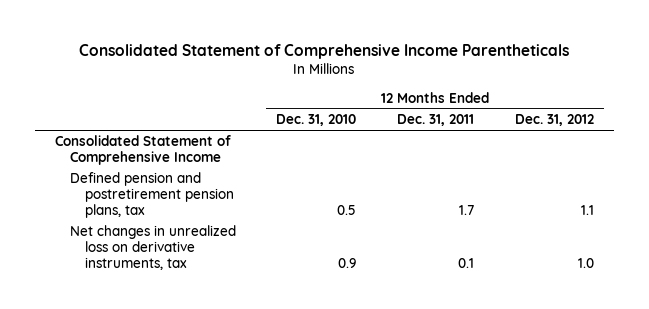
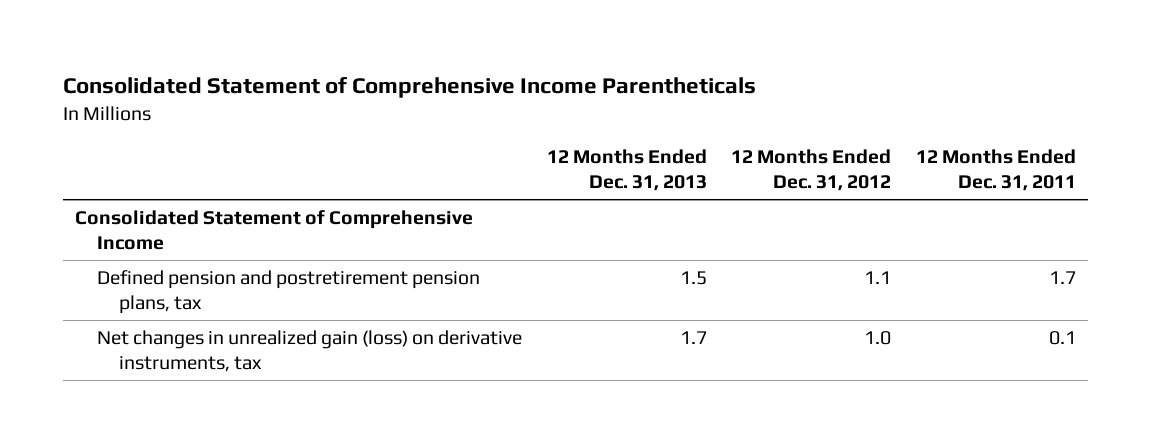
[276,114,357,127] Dec. 31, 2010 -> none
none -> [546,149,707,192] 12 Months Ended Dec. 31, 2013
[69,225,236,271] Net changes in unrealized loss on derivative instruments, tax -> [97,329,523,372] Net changes in unrealized gain (loss) on derivative instruments, tax

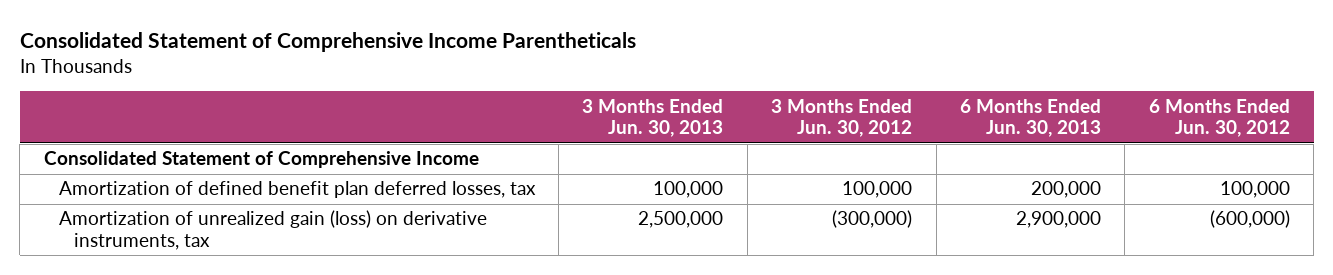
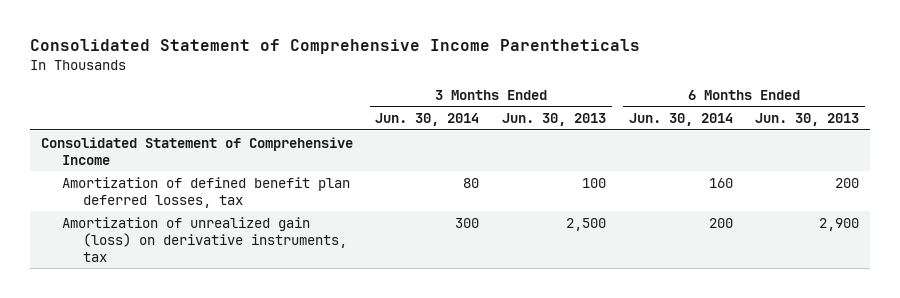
[771,98,913,138] 3 Months Ended Jun. 30, 2012 -> none
[1148,98,1290,138] 6 Months Ended Jun. 30, 2012 -> none
none -> [375,113,480,127] Jun. 30, 2014
none -> [628,113,733,127] Jun. 30, 2014
[653,181,724,199] 100,000 -> [582,177,607,188] 100
[1031,181,1102,199] 200,000 -> [835,177,860,188] 200
[638,211,724,229] 2,500,000 -> [566,217,607,231] 2,500
[1016,211,1102,229] 2,900,000 -> [819,217,860,231] 2,900

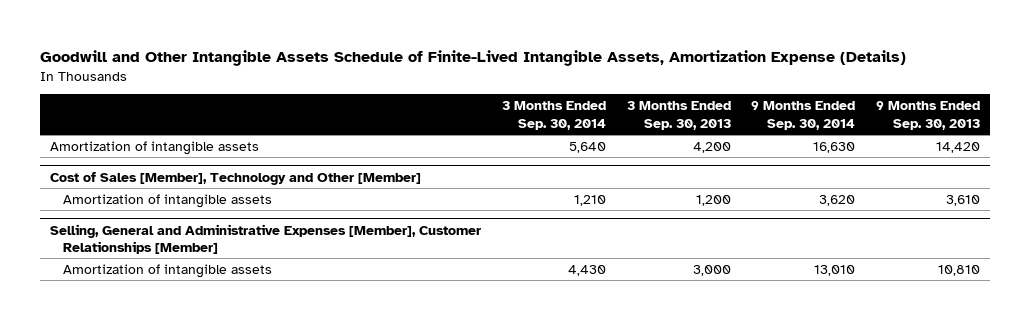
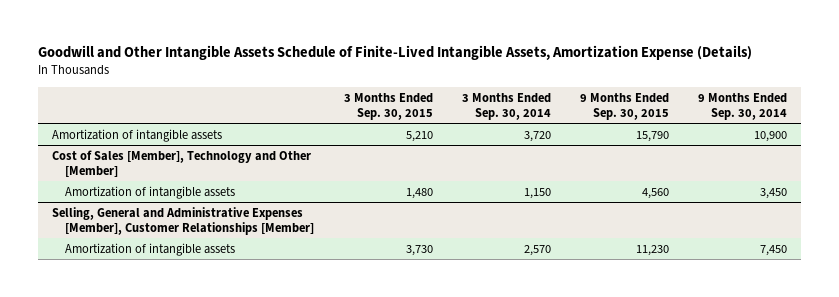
[626,101,731,130] 3 Months Ended Sep. 30, 2013 -> none
[875,101,980,130] 9 Months Ended Sep. 30, 2013 -> none
none -> [343,92,433,120] 3 Months Ended Sep. 30, 2015
none -> [579,92,669,120] 9 Months Ended Sep. 30, 2015
[569,141,607,153] 5,640 -> [523,130,551,142] 3,720
[813,141,856,153] 16,630 -> [753,130,787,142] 10,900
[574,194,607,206] 1,210 -> [523,187,551,199] 1,150
[819,194,856,206] 3,620 -> [759,187,787,199] 3,450
[568,264,607,276] 4,430 -> [523,244,551,256] 2,570
[814,264,856,276] 13,010 -> [759,244,787,256] 7,450

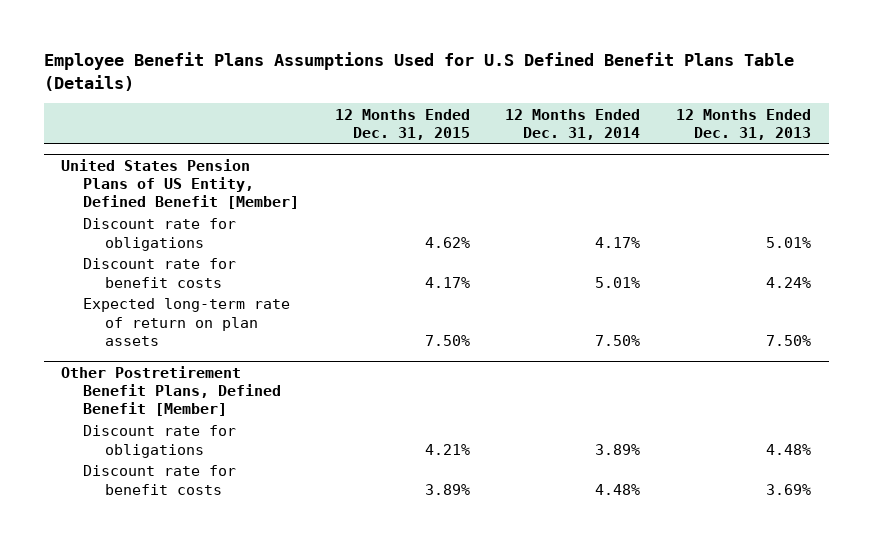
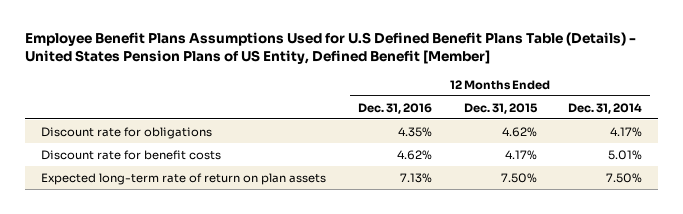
[43,52,794,91] Employee Benefit Plans Assumptions Used for U.S Defined Benefit Plans Table (Details) -> [25,32,637,65] Employee Benefit Plans Assumptions Used for U.S Defined Benefit Plans Table (Details) - United States Pension Plans of US Entity, Defined Benefit [Member]
[675,108,811,140] 12 Months Ended Dec. 31, 2013 -> none
none -> [357,102,432,114] Dec. 31, 2016
[61,158,300,209] United States Pension Plans of US Entity, Defined Benefit [Member] -> none
[61,365,282,416] Other Postretirement Benefit Plans, Defined Benefit [Member] -> none
[83,425,237,458] Discount rate for obligations -> none
[83,465,237,495] Discount rate for benefit costs -> none

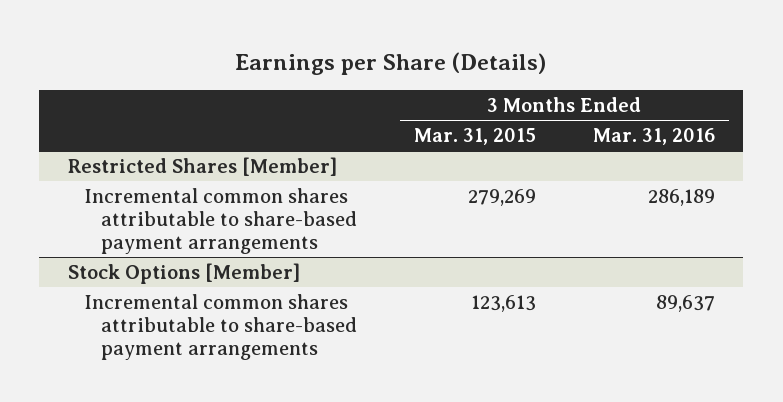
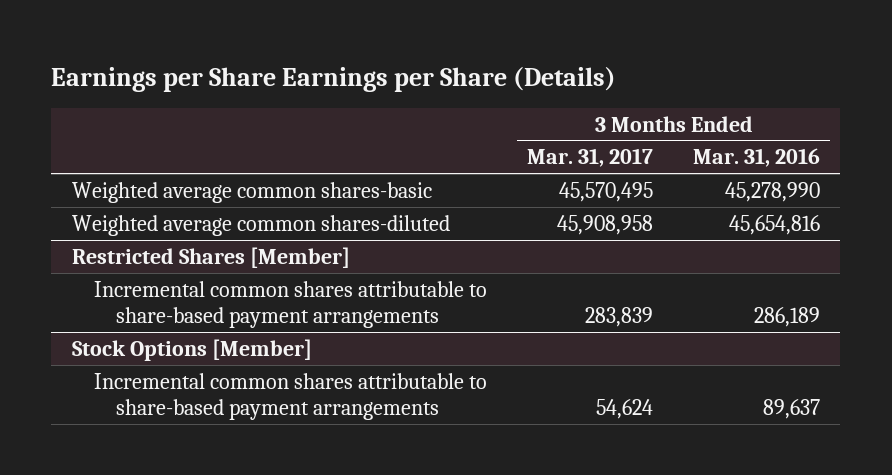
[235,52,547,76] Earnings per Share (Details) -> [51,66,617,92] Earnings per Share Earnings per Share (Details)
[413,128,536,146] Mar. 31, 2015 -> none
none -> [526,148,653,168] Mar. 31, 2017
none -> [71,181,432,203] Weighted average common shares-basic
none -> [71,214,450,236] Weighted average common shares-diluted

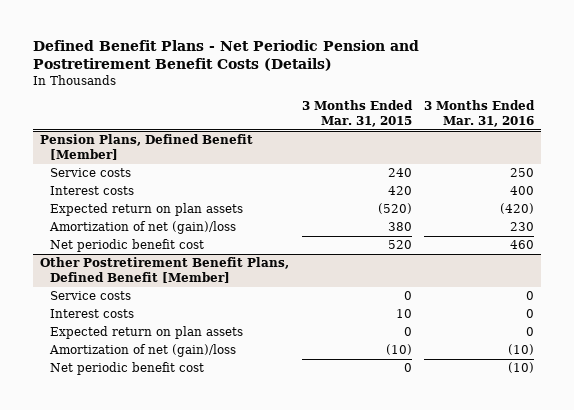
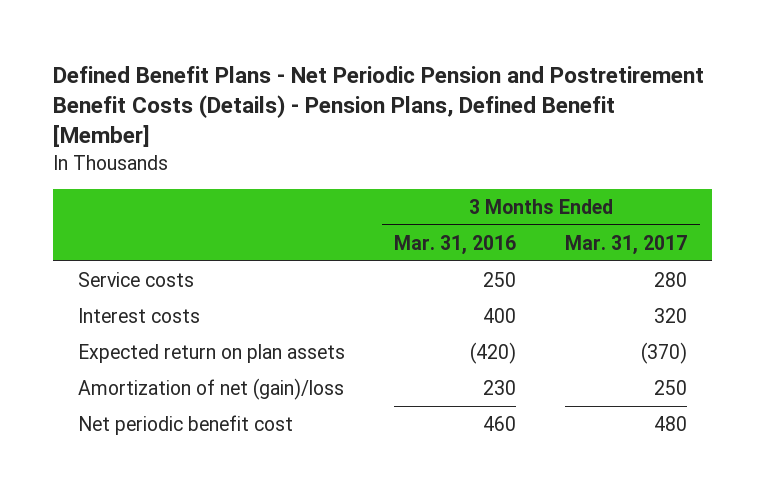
[33,40,420,72] Defined Benefit Plans - Net Periodic Pension and Postretirement Benefit Costs (Details) -> [52,66,704,148] Defined Benefit Plans - Net Periodic Pension and Postretirement Benefit Costs (Details) - Pension Plans, Defined Benefit [Member]
[301,100,413,127] 3 Months Ended Mar. 31, 2015 -> none
none -> [565,234,688,255] Mar. 31, 2017
[39,134,253,160] Pension Plans, Defined Benefit [Member] -> none
[39,257,289,283] Other Postretirement Benefit Plans, Defined Benefit [Member] -> none
[49,291,131,301] Service costs -> none
[49,309,134,319] Interest costs -> none
[49,326,243,340] Expected return on plan assets -> none
[48,344,236,358] Amortization of net (gain)/loss -> none
[49,362,204,376] Net periodic benefit cost -> none

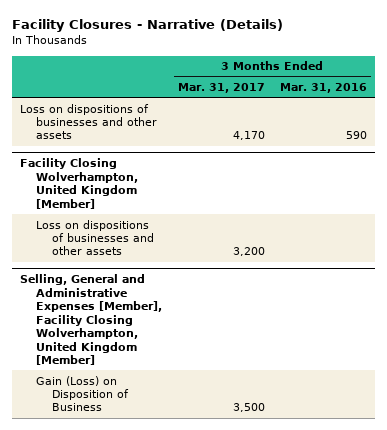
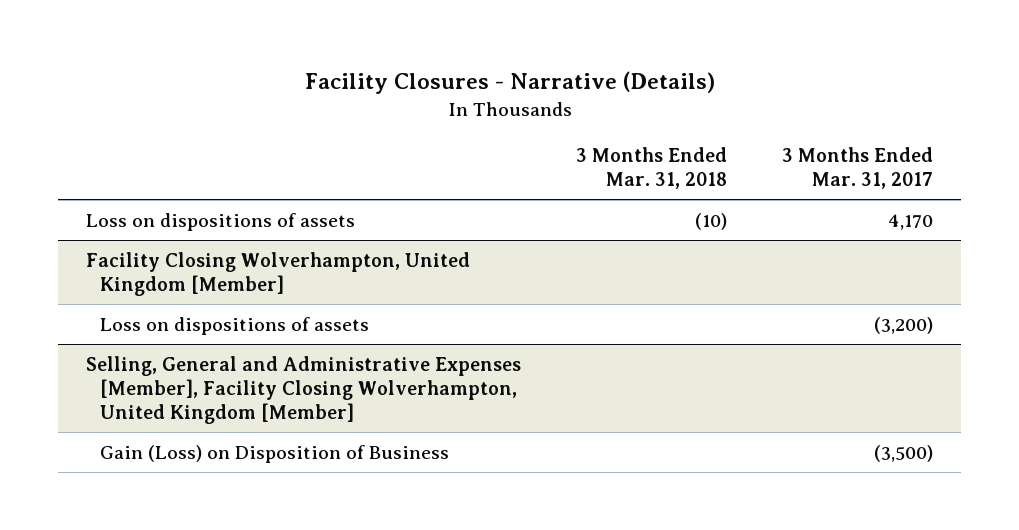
[280,82,368,93] Mar. 31, 2016 -> none
none -> [576,147,728,190] 3 Months Ended Mar. 31, 2018
[19,103,157,140] Loss on dispositions of businesses and other assets -> [85,212,355,231] Loss on dispositions of assets
[35,219,155,256] Loss on dispositions of businesses and other assets -> [100,316,370,335] Loss on dispositions of assets
[232,247,265,257] 3,200 -> [874,316,934,334] (3,200)
[232,403,265,413] 3,500 -> [874,444,934,462] (3,500)

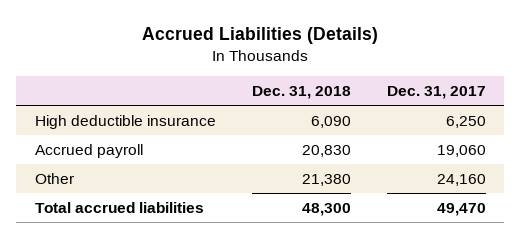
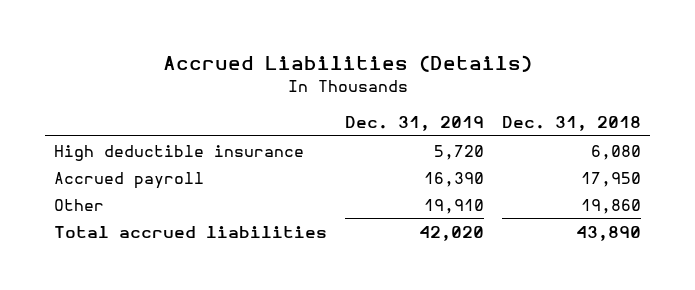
[387,85,487,99] Dec. 31, 2017 -> none
none -> [345,116,485,132] Dec. 31, 2019
[310,115,351,128] 6,090 -> [591,144,642,160] 6,080
[301,144,351,157] 20,830 -> [581,171,642,187] 17,950
[301,173,351,186] 21,380 -> [581,198,642,214] 19,860
[301,202,351,216] 48,300 -> [576,225,642,241] 43,890

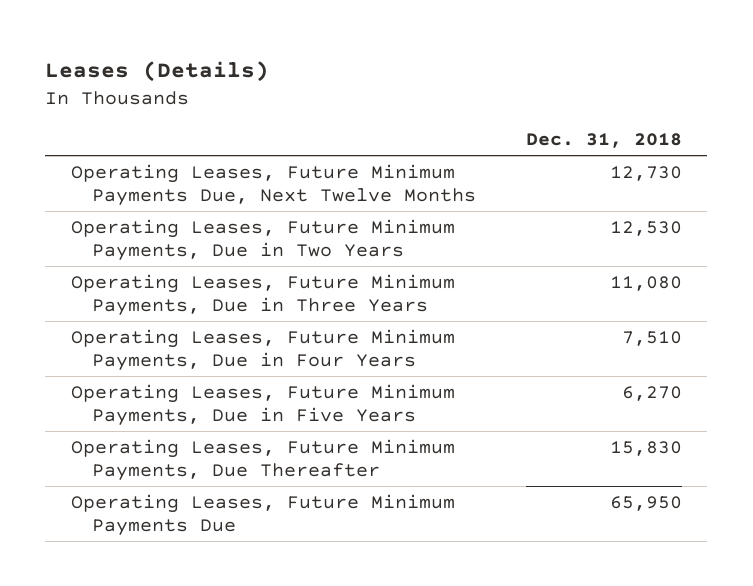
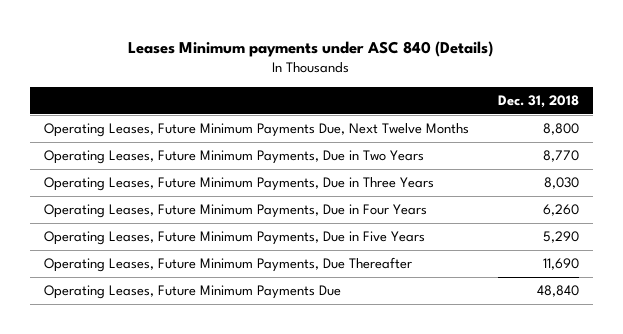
[45,60,270,82] Leases (Details) -> [128,40,494,57] Leases Minimum payments under ASC 840 (Details)
[610,165,683,181] 12,730 -> [542,123,579,136] 8,800
[610,220,683,236] 12,530 -> [542,150,579,163] 8,770
[610,275,683,291] 11,080 -> [543,177,579,190] 8,030
[622,330,683,346] 7,510 -> [542,204,579,217] 6,260
[622,385,683,401] 6,270 -> [542,231,579,244] 5,290
[610,440,683,456] 15,830 -> [542,258,579,271] 11,690
[610,495,683,511] 65,950 -> [536,285,579,298] 48,840

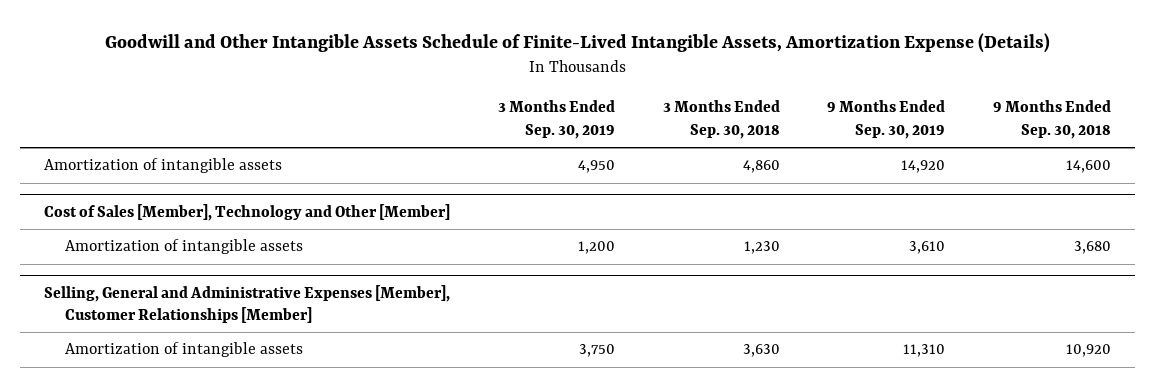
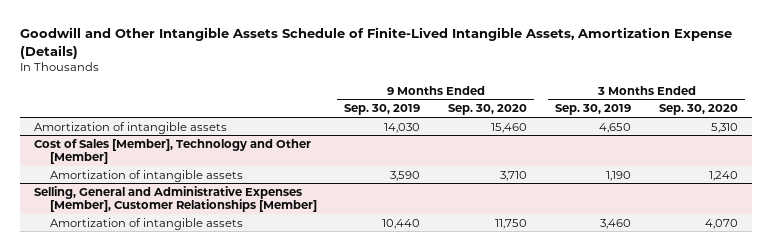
[662,100,780,139] 3 Months Ended Sep. 30, 2018 -> none
[993,100,1112,139] 9 Months Ended Sep. 30, 2018 -> none
none -> [448,104,528,116] Sep. 30, 2020
none -> [659,104,739,116] Sep. 30, 2020
[578,160,616,174] 4,950 -> [599,122,632,133] 4,650
[901,160,946,174] 14,920 -> [384,122,421,133] 14,030
[578,241,616,255] 1,200 -> [606,170,632,181] 1,190
[909,241,946,255] 3,610 -> [390,170,421,181] 3,590
[579,344,616,358] 3,750 -> [600,218,632,229] 3,460
[903,344,946,358] 11,310 -> [382,218,421,229] 10,440

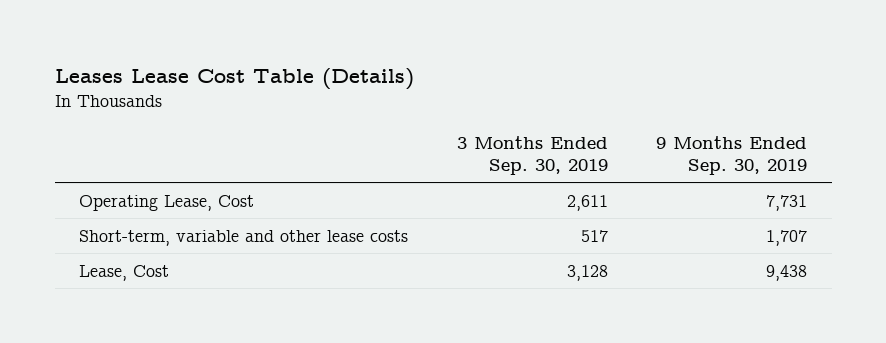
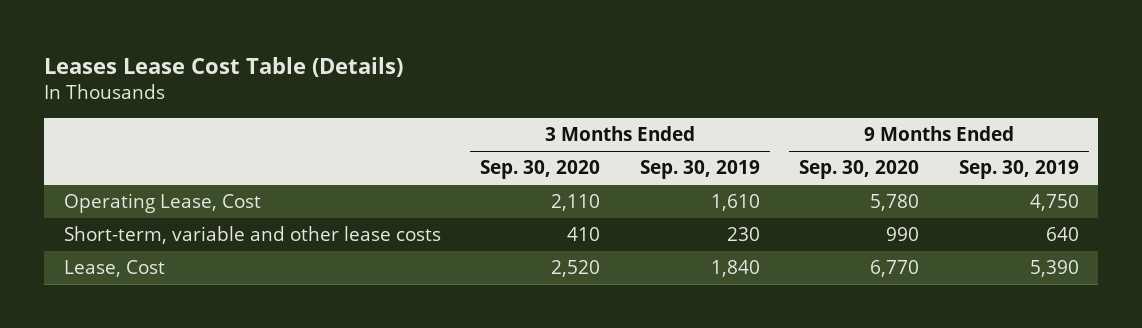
none -> [480,160,601,180] Sep. 30, 2020
none -> [799,160,920,180] Sep. 30, 2020
[566,194,608,211] 2,611 -> [710,194,760,212] 1,610
[766,194,808,211] 7,731 -> [1029,194,1079,212] 4,750
[580,229,608,242] 517 -> [726,227,760,242] 230
[766,229,808,246] 1,707 -> [1045,227,1079,242] 640
[566,264,608,281] 3,128 -> [710,260,760,278] 1,840
[766,264,808,281] 9,438 -> [1029,260,1079,278] 5,390

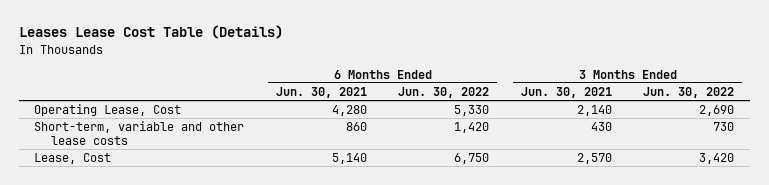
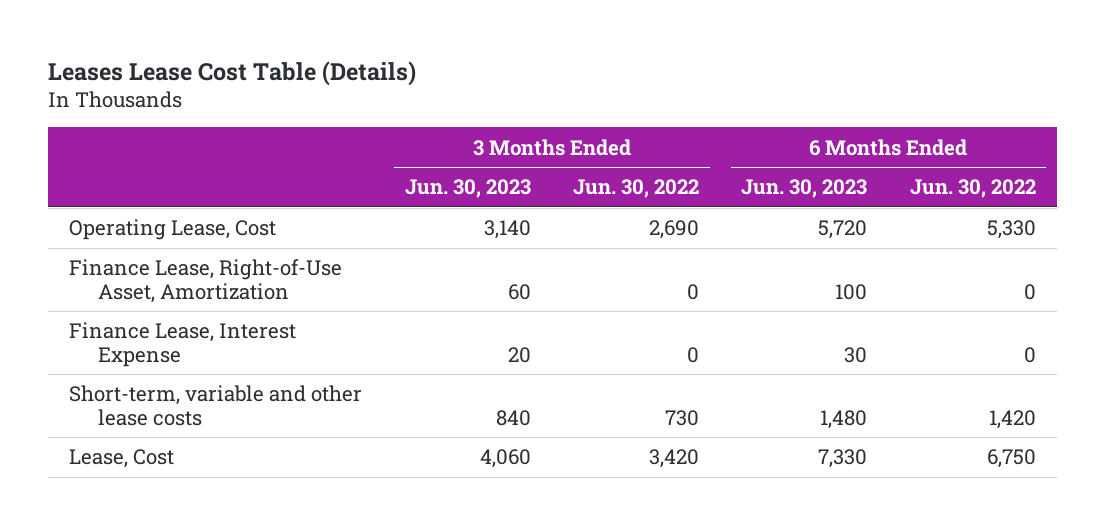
[275,87,367,99] Jun. 30, 2021 -> none
[520,87,612,99] Jun. 30, 2021 -> none
none -> [404,179,531,199] Jun. 30, 2023
none -> [741,179,868,199] Jun. 30, 2023
none -> [69,259,343,303] Finance Lease, Right-of-Use Asset, Amortization
none -> [69,322,297,367] Finance Lease, Interest Expense

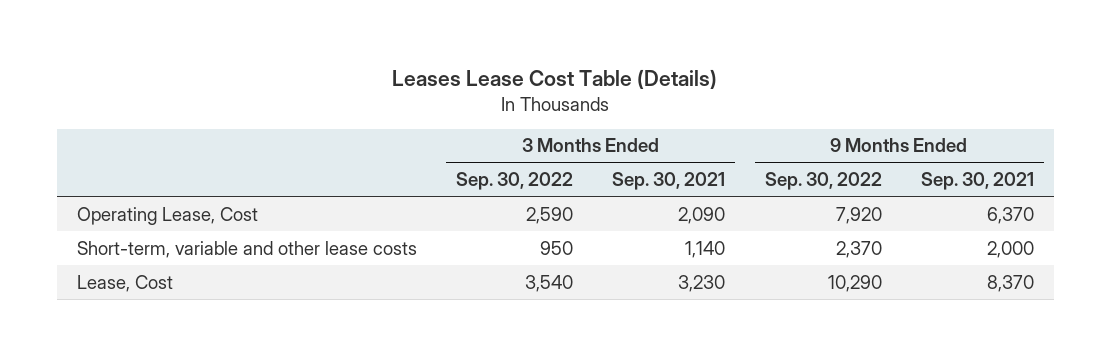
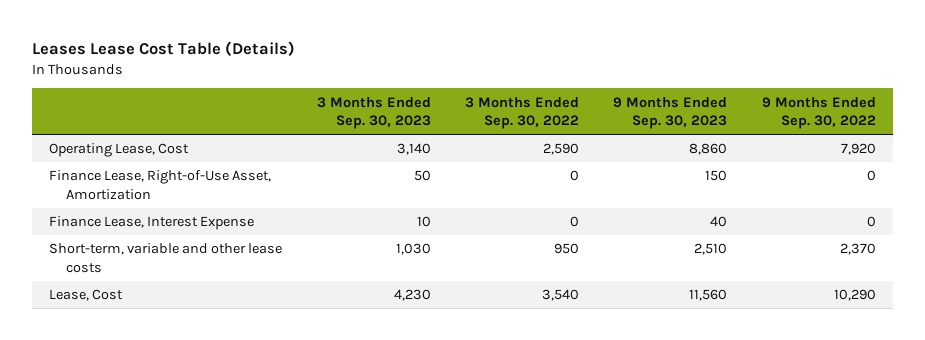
[612,172,726,191] Sep. 30, 2021 -> none
[920,172,1034,191] Sep. 30, 2021 -> none
none -> [316,96,431,130] 3 Months Ended Sep. 30, 2023
none -> [613,96,728,130] 9 Months Ended Sep. 30, 2023
none -> [49,170,272,200] Finance Lease, Right-of-Use Asset, Amortization
none -> [49,216,255,231] Finance Lease, Interest Expense

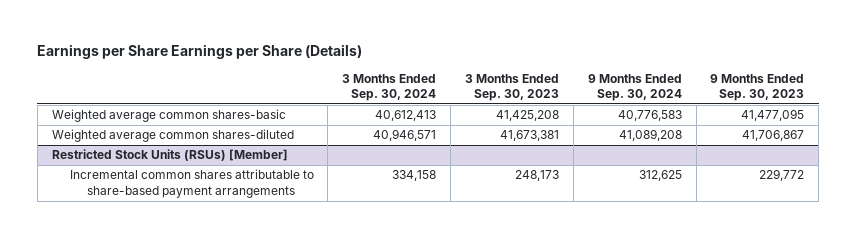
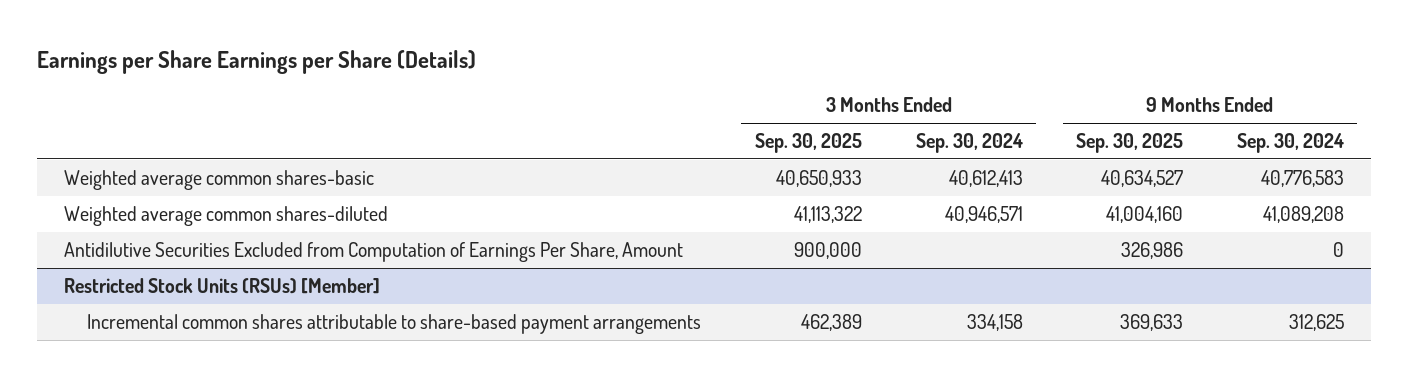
[464,73,559,102] 3 Months Ended Sep. 30, 2023 -> none
[710,73,805,102] 9 Months Ended Sep. 30, 2023 -> none
none -> [754,133,862,154] Sep. 30, 2025
none -> [1076,133,1184,154] Sep. 30, 2025
none -> [63,242,683,263] Antidilutive Securities Excluded from Computation of Earnings Per Share, Amount

